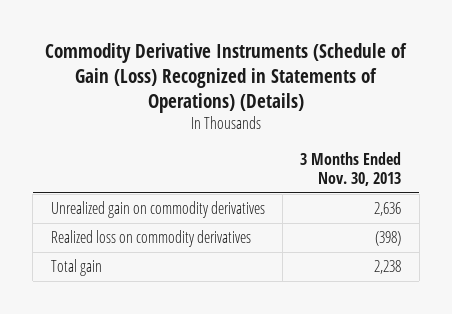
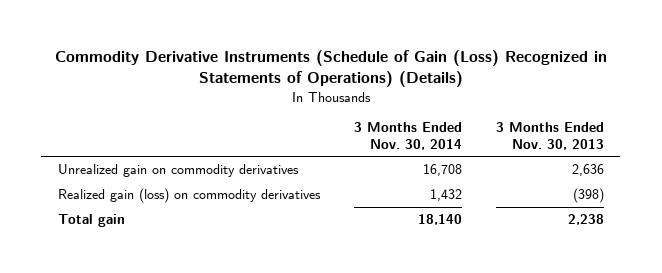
none -> [353,122,462,150] 3 Months Ended Nov. 30, 2014
[50,229,251,247] Realized loss on commodity derivatives -> [58,187,322,203] Realized gain (loss) on commodity derivatives

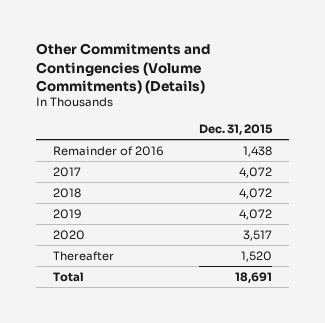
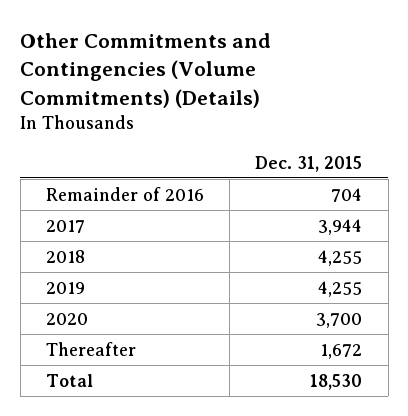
[242,145,272,157] 1,438 -> [331,187,363,202] 704
[238,166,272,178] 4,072 -> [318,218,363,235] 3,944
[238,187,272,199] 4,072 -> [318,249,363,266] 4,255
[238,208,272,220] 4,072 -> [318,280,363,297] 4,255
[242,229,272,241] 3,517 -> [316,312,363,328] 3,700
[240,250,272,262] 1,520 -> [320,343,363,359] 1,672
[234,271,272,283] 18,691 -> [310,373,363,390] 18,530

